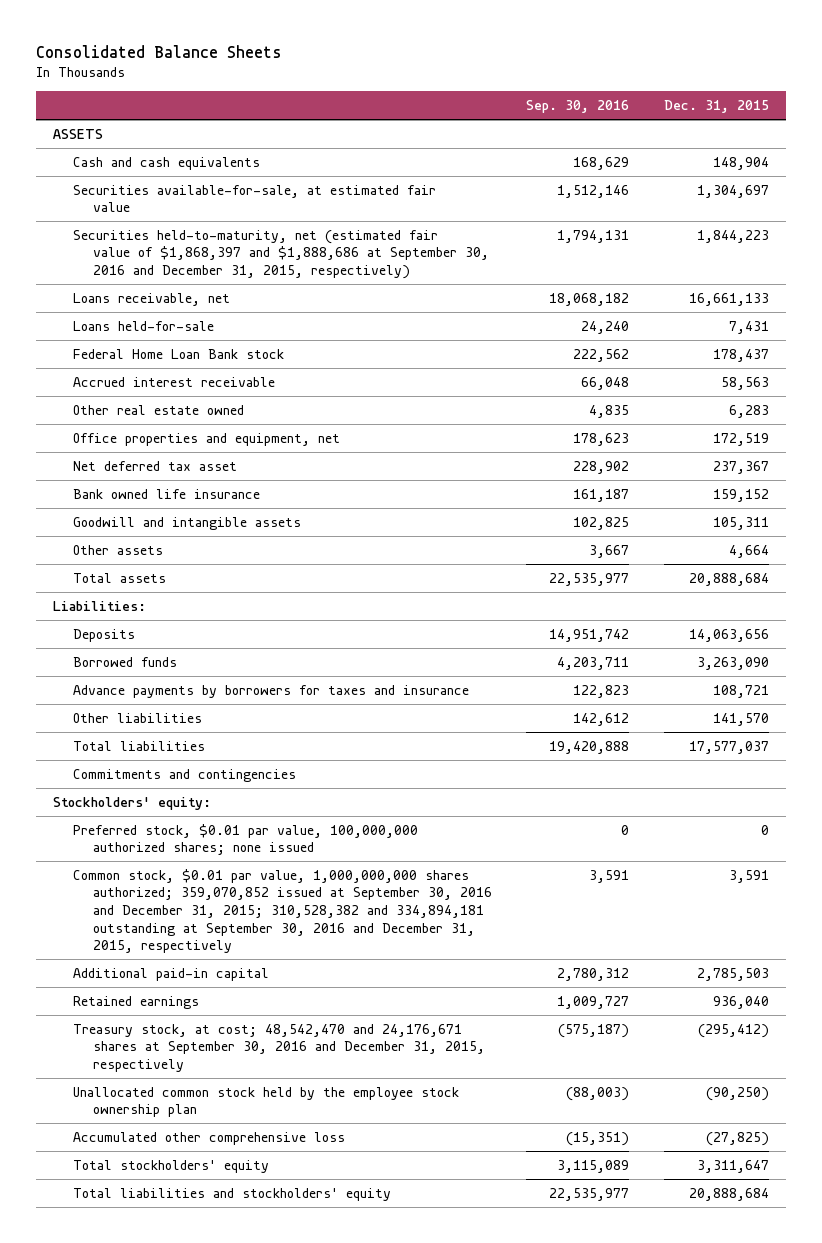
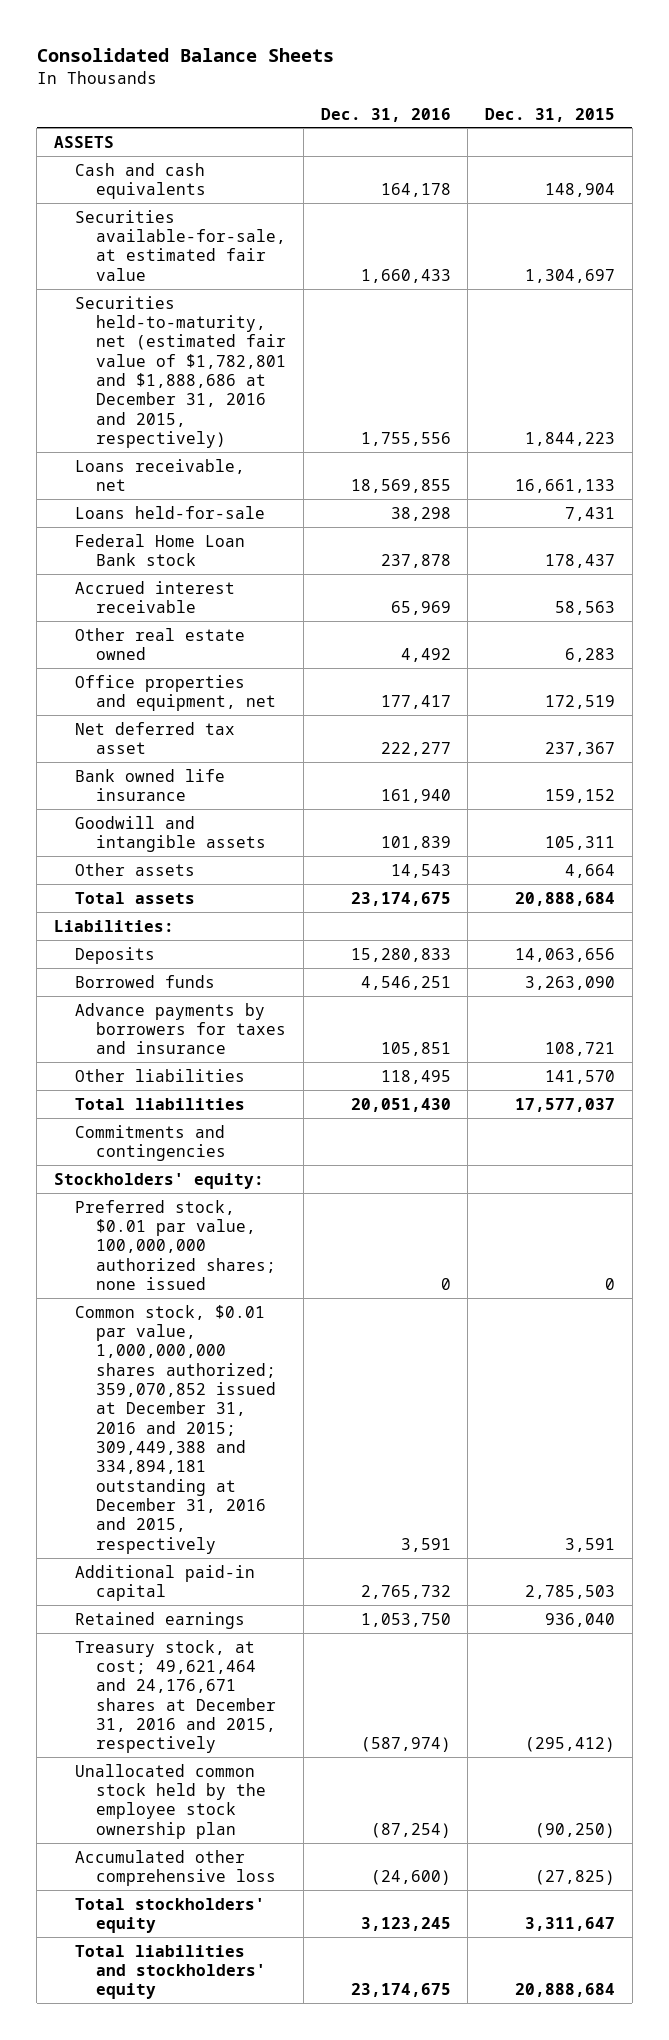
[526,100,630,114] Sep. 30, 2016 -> none
none -> [320,107,451,122] Dec. 31, 2016
[72,229,489,279] Securities held-to-maturity, net (estimated fair value of $1,868,397 and $1,888,686 at September 30, 2016 and December 31, 2015, respectively) -> [74,295,287,449] Securities held-to-maturity, net (estimated fair value of $1,782,801 and $1,888,686 at December 31, 2016 and 2015, respectively)
[72,868,492,954] Common stock, $0.01 par value, 1,000,000,000 shares authorized; 359,070,852 issued at September 30, 2016 and December 31, 2015; 310,528,382 and 334,894,181 outstanding at September 30, 2016 and December 31, 2015, respectively -> [74,1304,277,1554] Common stock, $0.01 par value, 1,000,000,000 shares authorized; 359,070,852 issued at December 31, 2016 and 2015; 309,449,388 and 334,894,181 outstanding at December 31, 2016 and 2015, respectively
[72,1023,485,1072] Treasury stock, at cost; 48,542,470 and 24,176,671 shares at September 30, 2016 and December 31, 2015, respectively -> [74,1639,277,1754] Treasury stock, at cost; 49,621,464 and 24,176,671 shares at December 31, 2016 and 2015, respectively

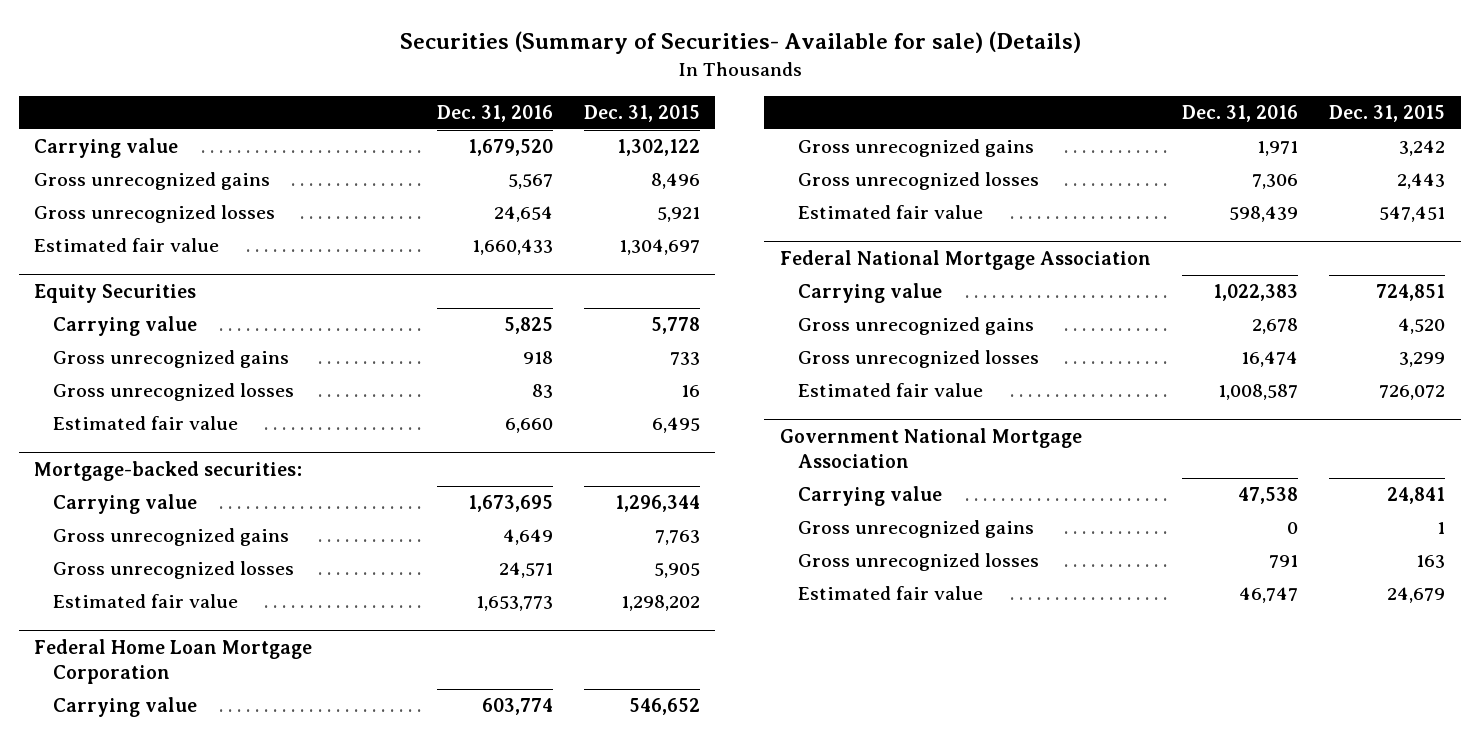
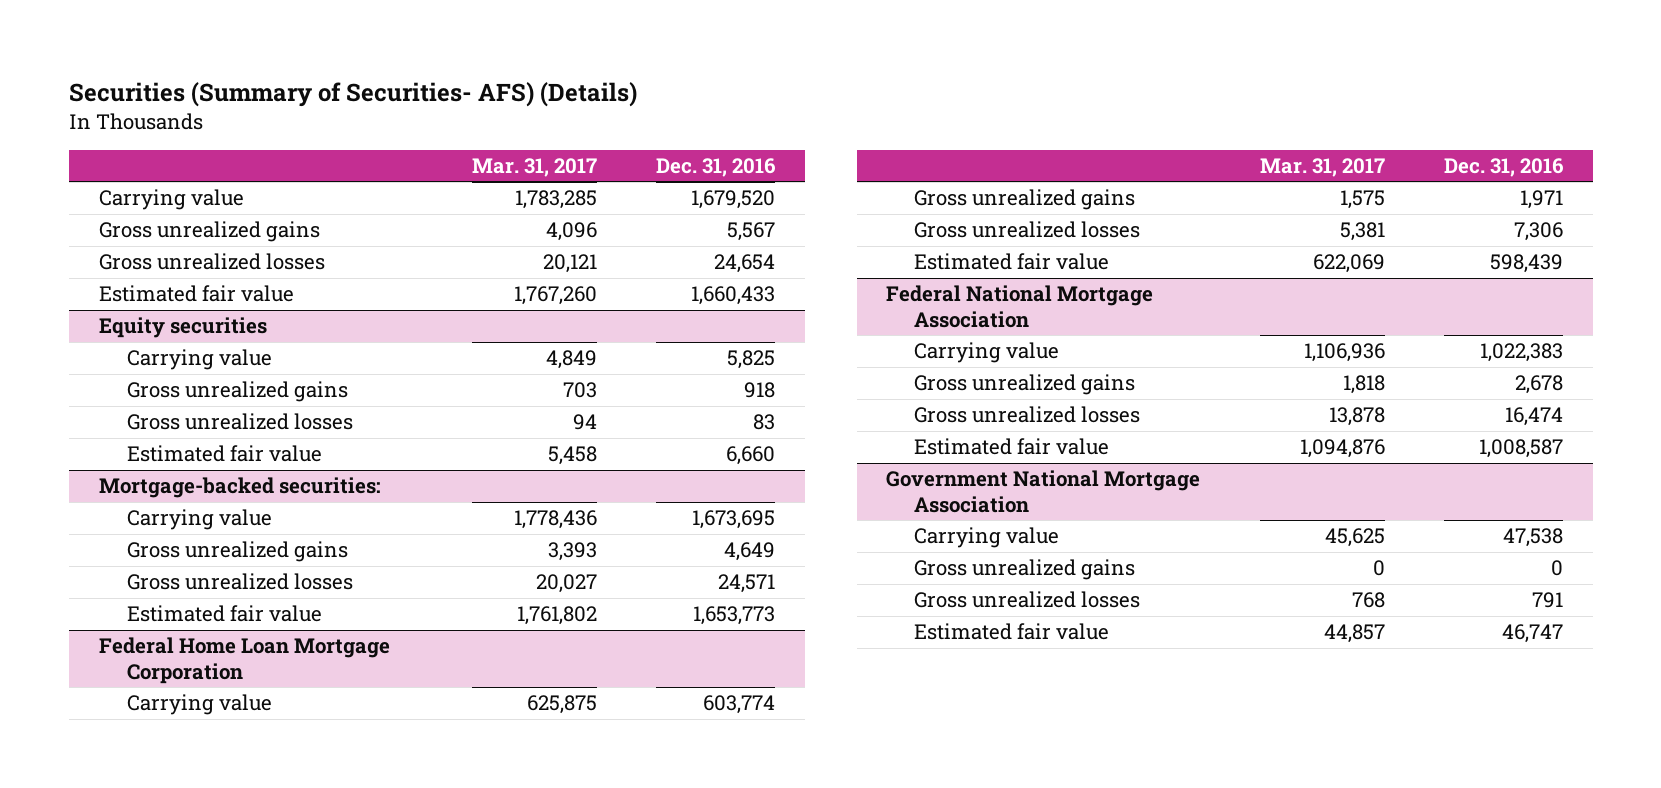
[399,31,1081,55] Securities (Summary of Securities- Available for sale) (Details) -> [68,82,637,108] Securities (Summary of Securities- AFS) (Details)
[583,104,700,122] Dec. 31, 2015 -> none
none -> [471,157,597,177] Mar. 31, 2017
[34,172,271,191] Gross unrecognized gains -> [98,221,320,243] Gross unrealized gains
[34,205,276,224] Gross unrecognized losses -> [98,253,325,271] Gross unrealized losses
[34,284,197,304] Equity Securities -> [98,317,267,339] Equity securities
[52,350,289,369] Gross unrecognized gains -> [126,381,348,403] Gross unrealized gains
[52,383,294,402] Gross unrecognized losses -> [126,413,353,431] Gross unrealized losses
[52,528,289,547] Gross unrecognized gains -> [126,541,348,563] Gross unrealized gains
[52,561,294,580] Gross unrecognized losses -> [126,573,353,591] Gross unrealized losses
[798,139,1035,158] Gross unrecognized gains -> [914,189,1136,211] Gross unrealized gains
[798,172,1040,191] Gross unrecognized losses -> [914,221,1141,239] Gross unrealized losses
[798,317,1035,336] Gross unrecognized gains -> [914,374,1136,396] Gross unrealized gains
[798,350,1040,369] Gross unrecognized losses -> [914,406,1141,424] Gross unrealized losses
[798,520,1035,539] Gross unrecognized gains -> [914,559,1136,581] Gross unrealized gains
[798,553,1040,572] Gross unrecognized losses -> [914,591,1141,609] Gross unrealized losses

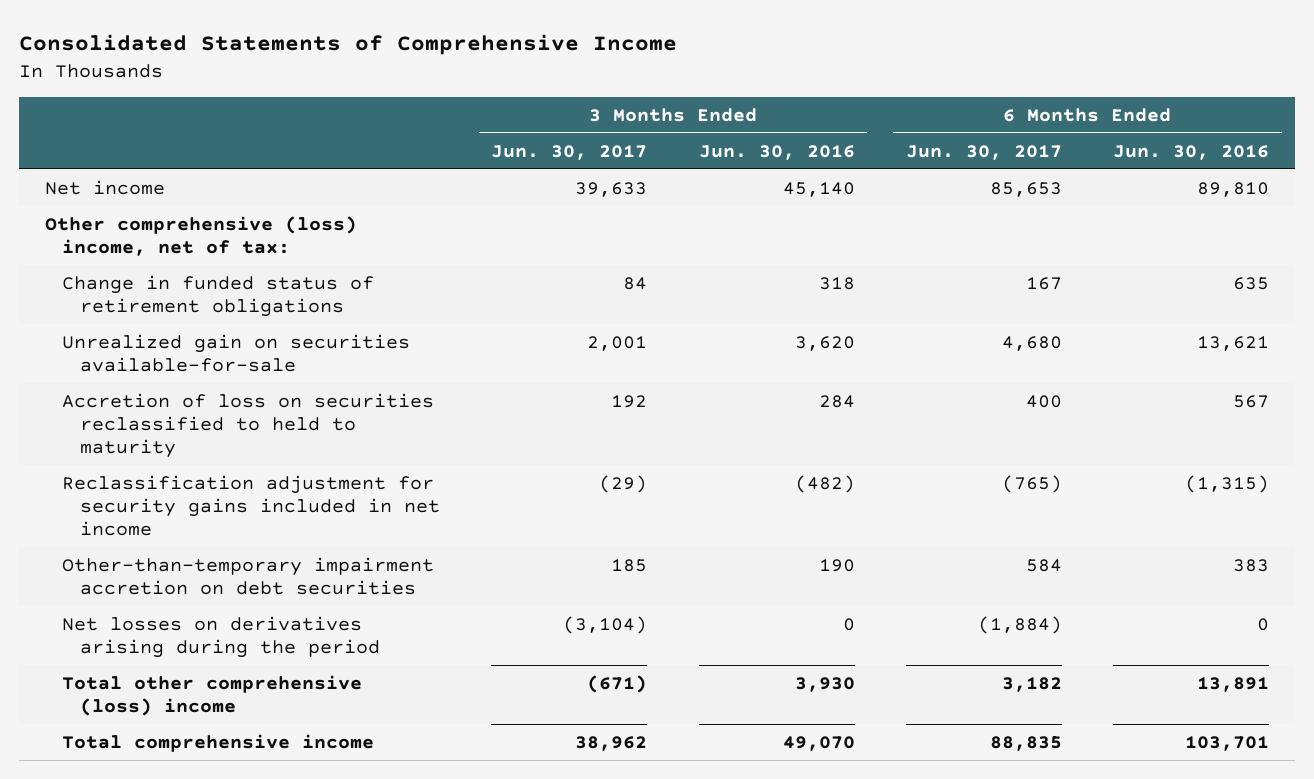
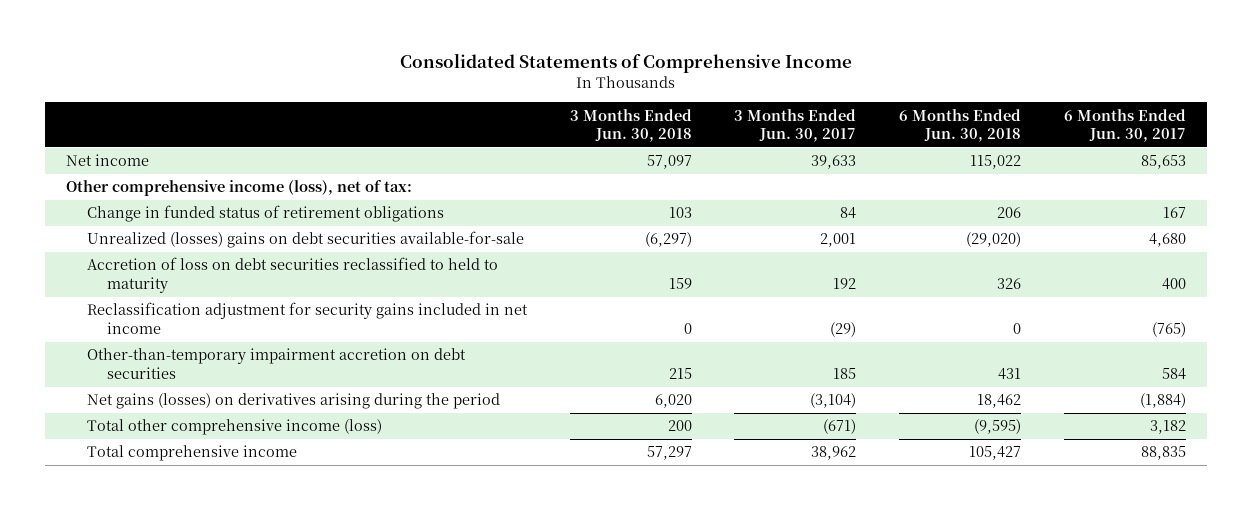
[698,144,855,160] Jun. 30, 2016 -> none
[1113,144,1270,160] Jun. 30, 2016 -> none
none -> [569,108,692,143] 3 Months Ended Jun. 30, 2018
none -> [898,108,1021,143] 6 Months Ended Jun. 30, 2018
[44,215,357,257] Other comprehensive (loss) income, net of tax: -> [66,180,413,197] Other comprehensive income (loss), net of tax:
[62,333,411,373] Unrealized gain on securities available-for-sale -> [86,231,524,249] Unrealized (losses) gains on debt securities available-for-sale
[62,392,435,459] Accretion of loss on securities reclassified to held to maturity -> [86,257,498,294] Accretion of loss on debt securities reclassified to held to maturity
[62,615,381,659] Net losses on derivatives arising during the period -> [86,393,500,410] Net gains (losses) on derivatives arising during the period
[62,674,363,717] Total other comprehensive (loss) income -> [86,419,382,436] Total other comprehensive income (loss)

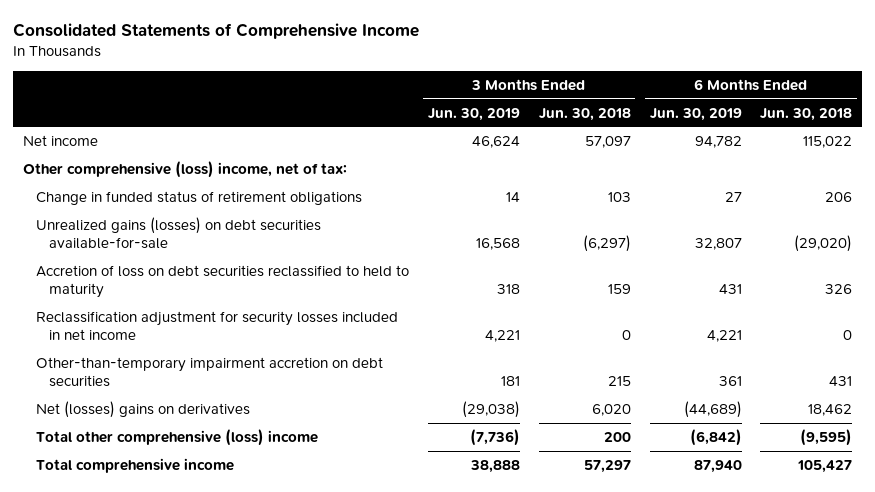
[734,108,857,143] 3 Months Ended Jun. 30, 2017 -> none
[1063,108,1186,143] 6 Months Ended Jun. 30, 2017 -> none
none -> [427,107,520,121] Jun. 30, 2019
none -> [649,107,742,121] Jun. 30, 2019
[66,180,413,197] Other comprehensive income (loss), net of tax: -> [22,160,347,178] Other comprehensive (loss) income, net of tax:
[86,231,524,249] Unrealized (losses) gains on debt securities available-for-sale -> [35,216,321,250] Unrealized gains (losses) on debt securities available-for-sale
[86,302,528,335] Reclassification adjustment for security gains included in net income -> [35,310,398,341] Reclassification adjustment for security losses included in net income
[86,393,500,410] Net gains (losses) on derivatives arising during the period -> [35,400,250,418] Net (losses) gains on derivatives
[86,419,382,436] Total other comprehensive income (loss) -> [35,428,318,446] Total other comprehensive (loss) income

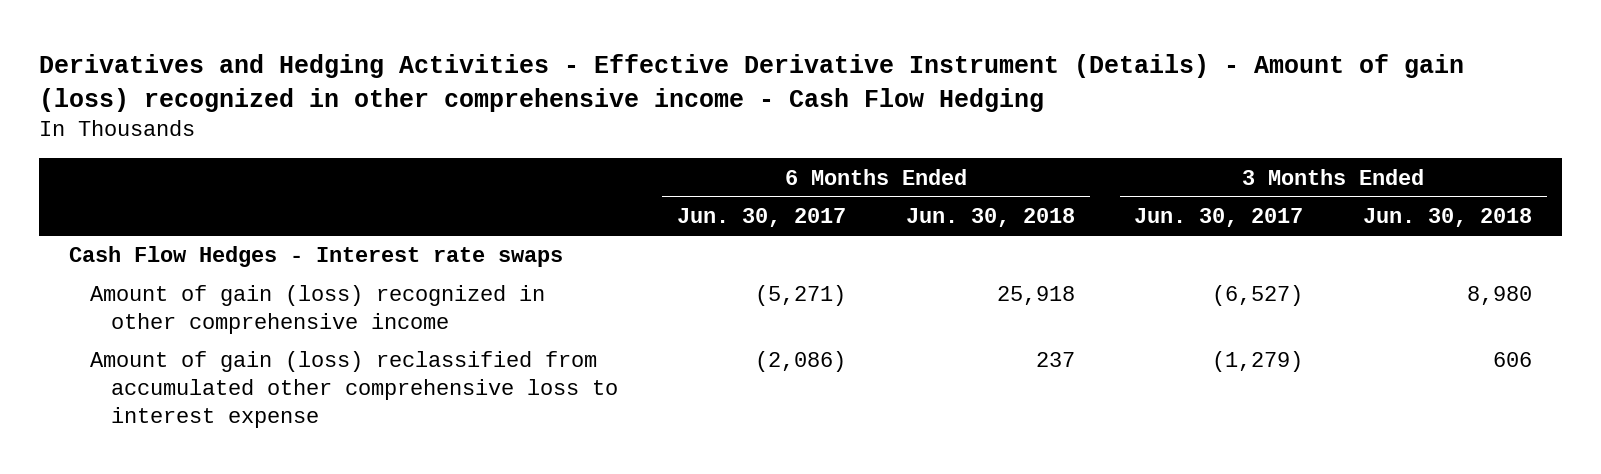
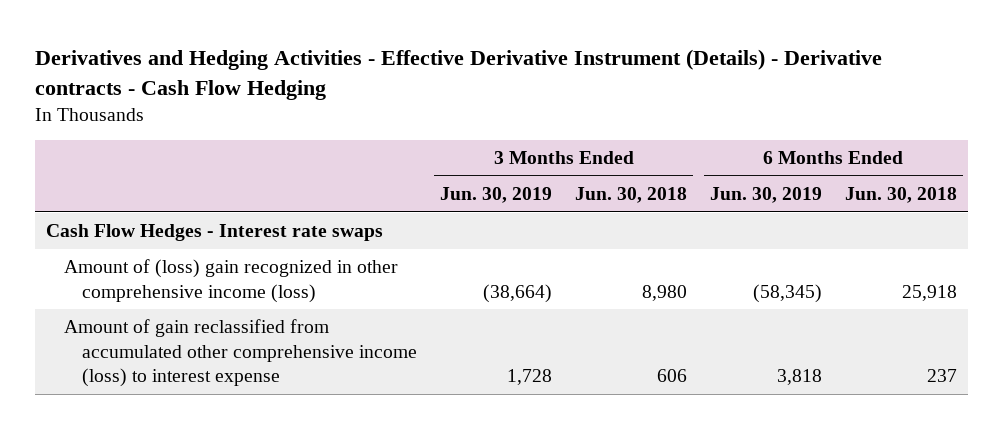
[39,54,1465,112] Derivatives and Hedging Activities - Effective Derivative Instrument (Details) - Amount of gain (loss) recognized in other comprehensive income - Cash Flow Hedging -> [34,48,882,100] Derivatives and Hedging Activities - Effective Derivative Instrument (Details) - Derivative contracts - Cash Flow Hedging
[677,208,847,228] Jun. 30, 2017 -> none
[1134,208,1304,228] Jun. 30, 2017 -> none
none -> [440,186,553,203] Jun. 30, 2019
none -> [709,186,822,203] Jun. 30, 2019
[89,285,545,335] Amount of gain (loss) recognized in other comprehensive income -> [64,259,399,303] Amount of (loss) gain recognized in other comprehensive income (loss)
[89,351,618,428] Amount of gain (loss) reclassified from accumulated other comprehensive loss to interest expense -> [64,319,418,387] Amount of gain reclassified from accumulated other comprehensive income (loss) to interest expense

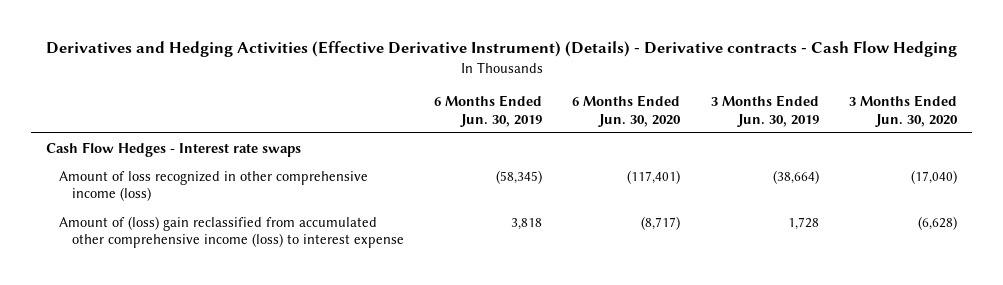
[34,48,882,100] Derivatives and Hedging Activities - Effective Derivative Instrument (Details) - Derivative contracts - Cash Flow Hedging -> [45,41,957,58] Derivatives and Hedging Activities (Effective Derivative Instrument) (Details) - Derivative contracts - Cash Flow Hedging
[575,186,688,203] Jun. 30, 2018 -> none
[844,186,957,203] Jun. 30, 2018 -> none
none -> [572,94,682,127] 6 Months Ended Jun. 30, 2020
none -> [849,94,959,127] 3 Months Ended Jun. 30, 2020
[64,259,399,303] Amount of (loss) gain recognized in other comprehensive income (loss) -> [59,170,369,202] Amount of loss recognized in other comprehensive income (loss)
[64,319,418,387] Amount of gain reclassified from accumulated other comprehensive income (loss) to interest expense -> [59,215,404,249] Amount of (loss) gain reclassified from accumulated other comprehensive income (loss) to interest expense

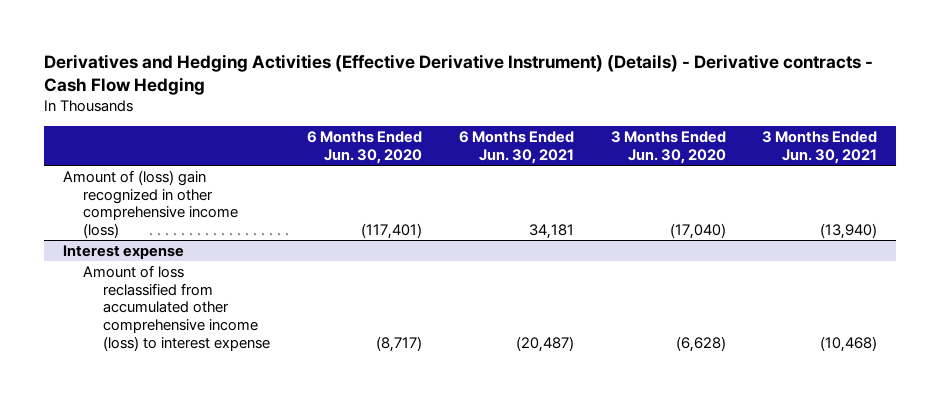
[434,94,543,127] 6 Months Ended Jun. 30, 2019 -> none
[710,94,819,127] 3 Months Ended Jun. 30, 2019 -> none
none -> [458,131,574,165] 6 Months Ended Jun. 30, 2021
none -> [762,131,878,165] 3 Months Ended Jun. 30, 2021
[46,141,302,157] Cash Flow Hedges - Interest rate swaps -> none
[59,170,369,202] Amount of loss recognized in other comprehensive income (loss) -> [62,169,239,239] Amount of (loss) gain recognized in other comprehensive income (loss)
none -> [62,244,184,259] Interest expense
[59,215,404,249] Amount of (loss) gain reclassified from accumulated other comprehensive income (loss) to interest expense -> [83,264,271,351] Amount of loss reclassified from accumulated other comprehensive income (loss) to interest expense

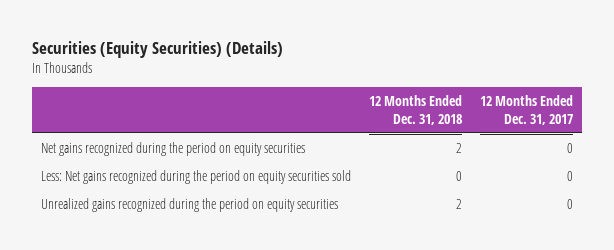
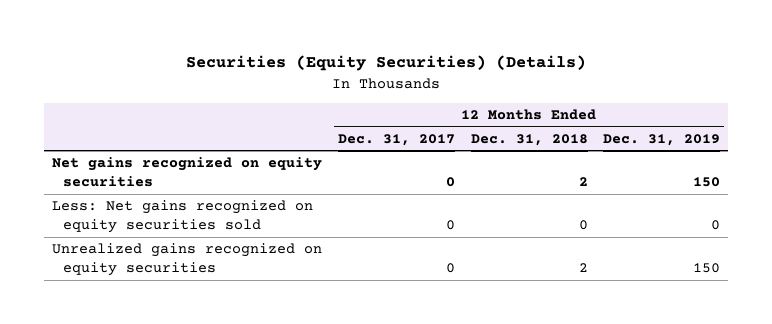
none -> [603,133,721,146] Dec. 31, 2019
[40,142,305,157] Net gains recognized during the period on equity securities -> [51,157,322,188] Net gains recognized on equity securities
[40,170,351,185] Less: Net gains recognized during the period on equity securities sold -> [51,200,313,234] Less: Net gains recognized on equity securities sold
[40,198,338,213] Unrealized gains recognized during the period on equity securities -> [51,243,322,277] Unrealized gains recognized on equity securities

